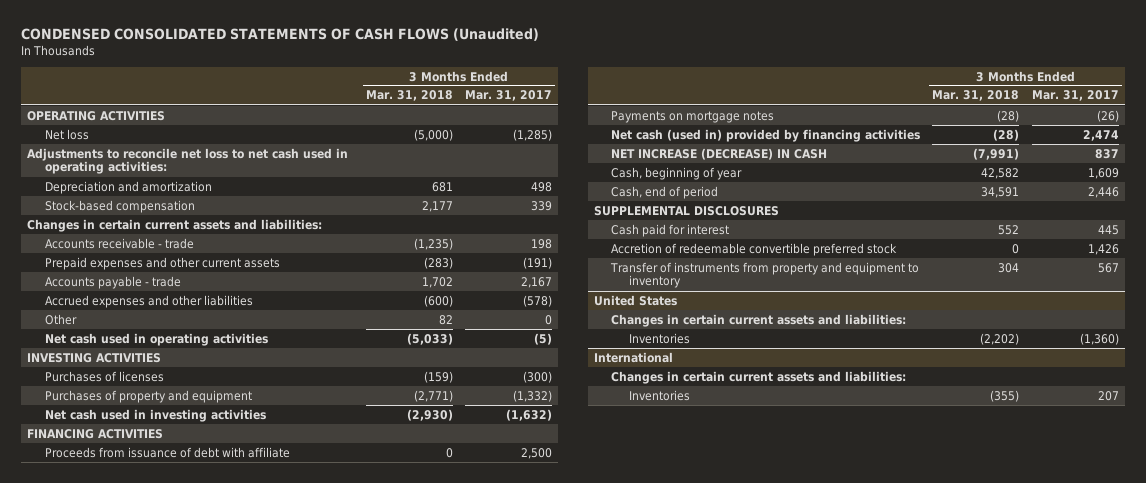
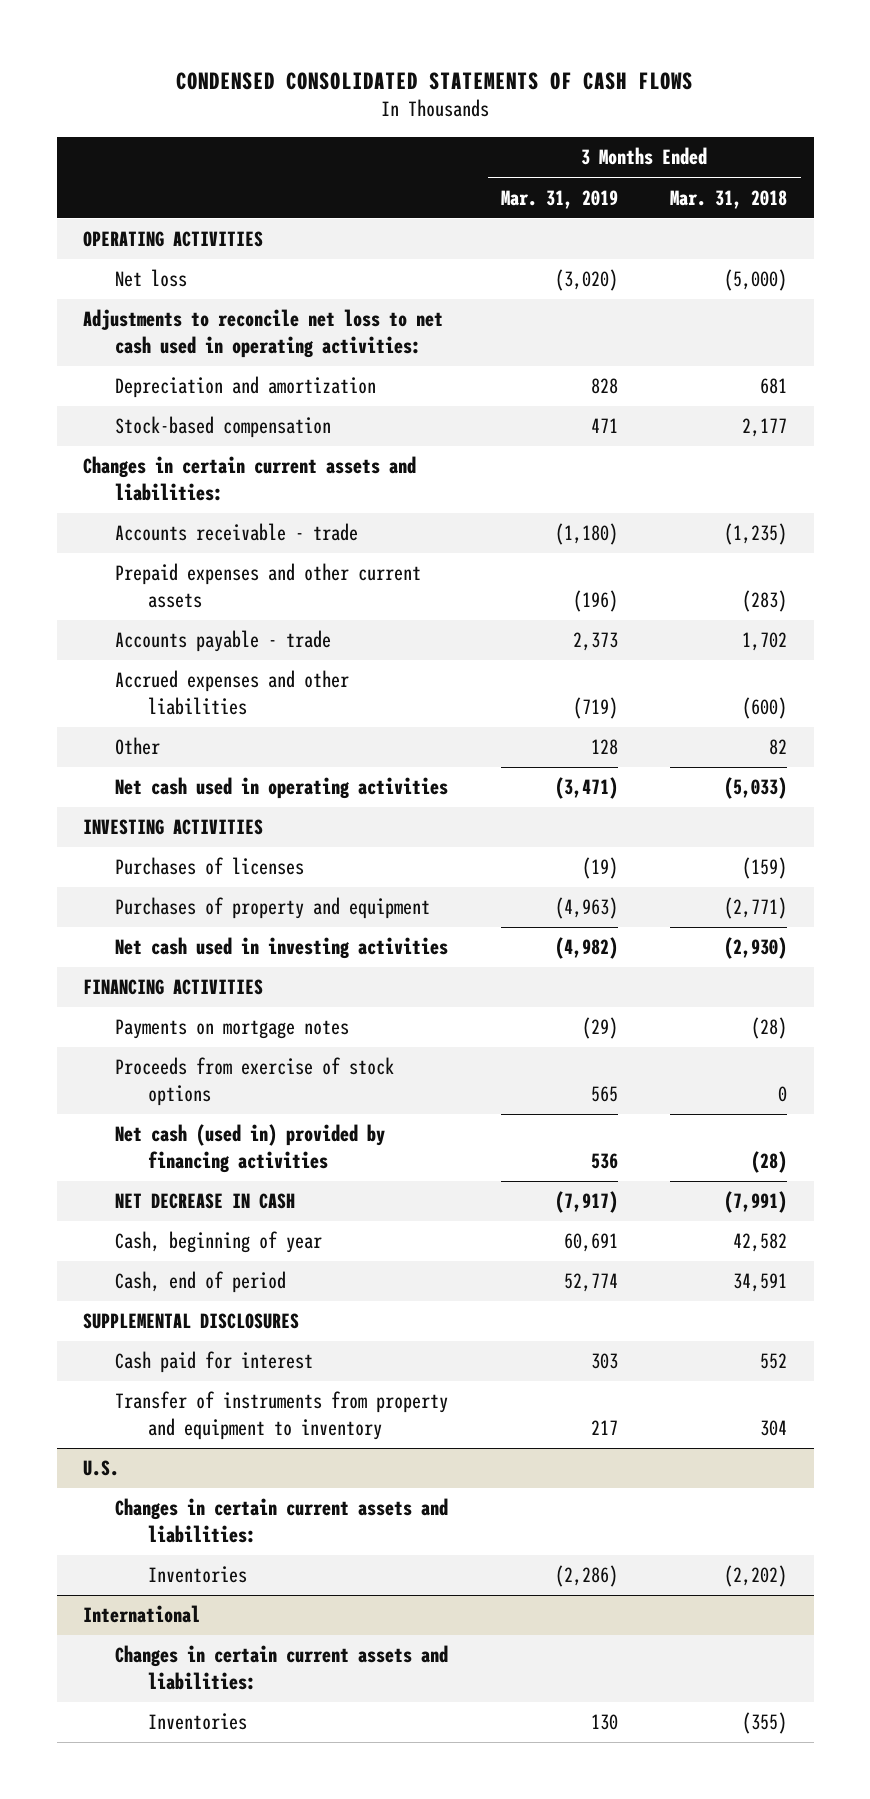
[21,28,540,42] CONDENSED CONSOLIDATED STATEMENTS OF CASH FLOWS (Unaudited) -> [176,71,694,90] CONDENSED CONSOLIDATED STATEMENTS OF CASH FLOWS
[465,90,553,102] Mar. 31, 2017 -> none
none -> [500,189,618,209] Mar. 31, 2019
[45,446,291,458] Proceeds from issuance of debt with affiliate -> none
none -> [115,1057,395,1106] Proceeds from exercise of stock options
[611,147,828,160] NET INCREASE (DECREASE) IN CASH -> [115,1193,296,1210] NET DECREASE IN CASH
[611,242,898,256] Accretion of redeemable convertible preferred stock -> none
[593,294,677,306] United States -> [82,1460,119,1477] U.S.

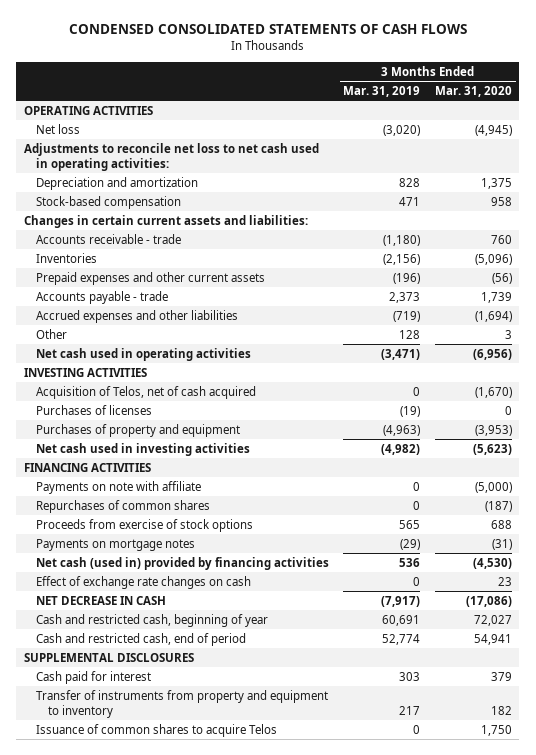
[670,189,788,209] Mar. 31, 2018 -> none
none -> [434,85,512,97] Mar. 31, 2020
none -> [35,252,97,263] Inventories
none -> [35,385,256,399] Acquisition of Telos, net of cash acquired
none -> [35,480,201,494] Payments on note with affiliate
none -> [35,499,210,513] Repurchases of common shares
[115,1019,350,1040] Payments on mortgage notes -> [35,538,195,551] Payments on mortgage notes
none -> [35,575,251,589] Effect of exchange rate changes on cash
[115,1231,323,1254] Cash, beginning of year -> [35,613,268,627] Cash and restricted cash, beginning of year
[115,1271,287,1294] Cash, end of period -> [35,632,246,646] Cash and restricted cash, end of period
[82,1460,119,1477] U.S. -> none
[115,1498,449,1543] Changes in certain current assets and liabilities: -> none
[147,1566,247,1584] Inventories -> none
[82,1605,200,1624] International -> none
[115,1645,449,1690] Changes in certain current assets and liabilities: -> none
[147,1713,247,1731] Inventories -> none
none -> [35,723,277,737] Issuance of common shares to acquire Telos

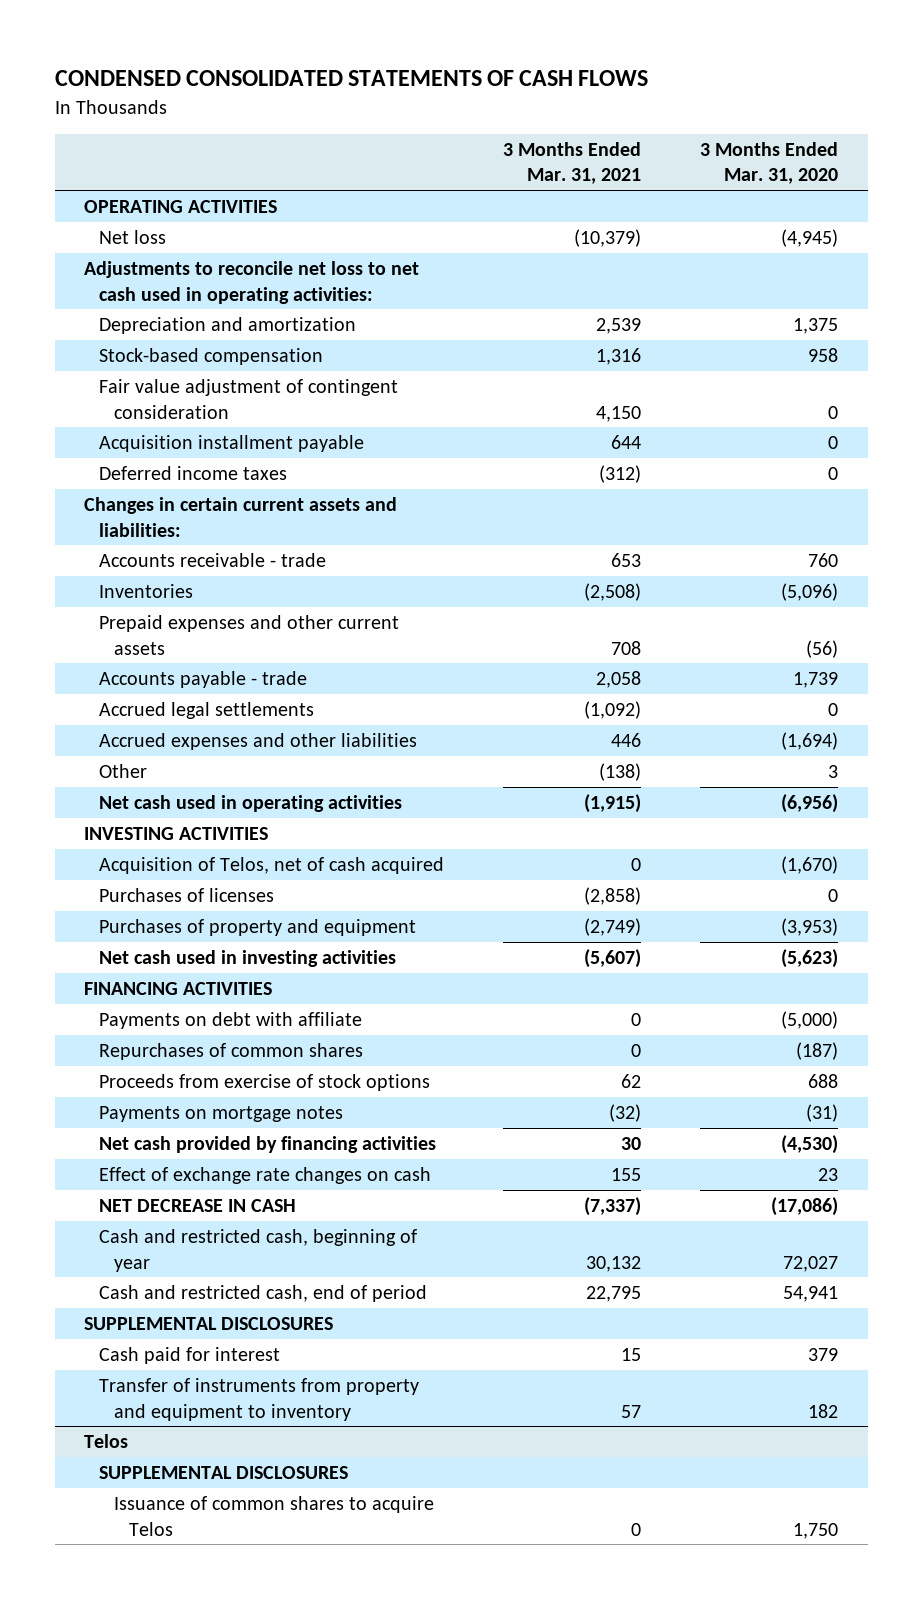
[343,85,421,97] Mar. 31, 2019 -> none
none -> [503,141,642,185] 3 Months Ended Mar. 31, 2021
none -> [99,378,399,419] Fair value adjustment of contingent consideration
none -> [99,434,365,452] Acquisition installment payable
none -> [99,465,288,480] Deferred income taxes
none -> [99,701,315,719] Accrued legal settlements
[35,480,201,494] Payments on note with affiliate -> [99,1011,363,1029] Payments on debt with affiliate
[35,556,329,570] Net cash (used in) provided by financing activities -> [99,1135,437,1153] Net cash provided by financing activities
none -> [84,1433,129,1448] Telos
none -> [99,1465,349,1479] SUPPLEMENTAL DISCLOSURES

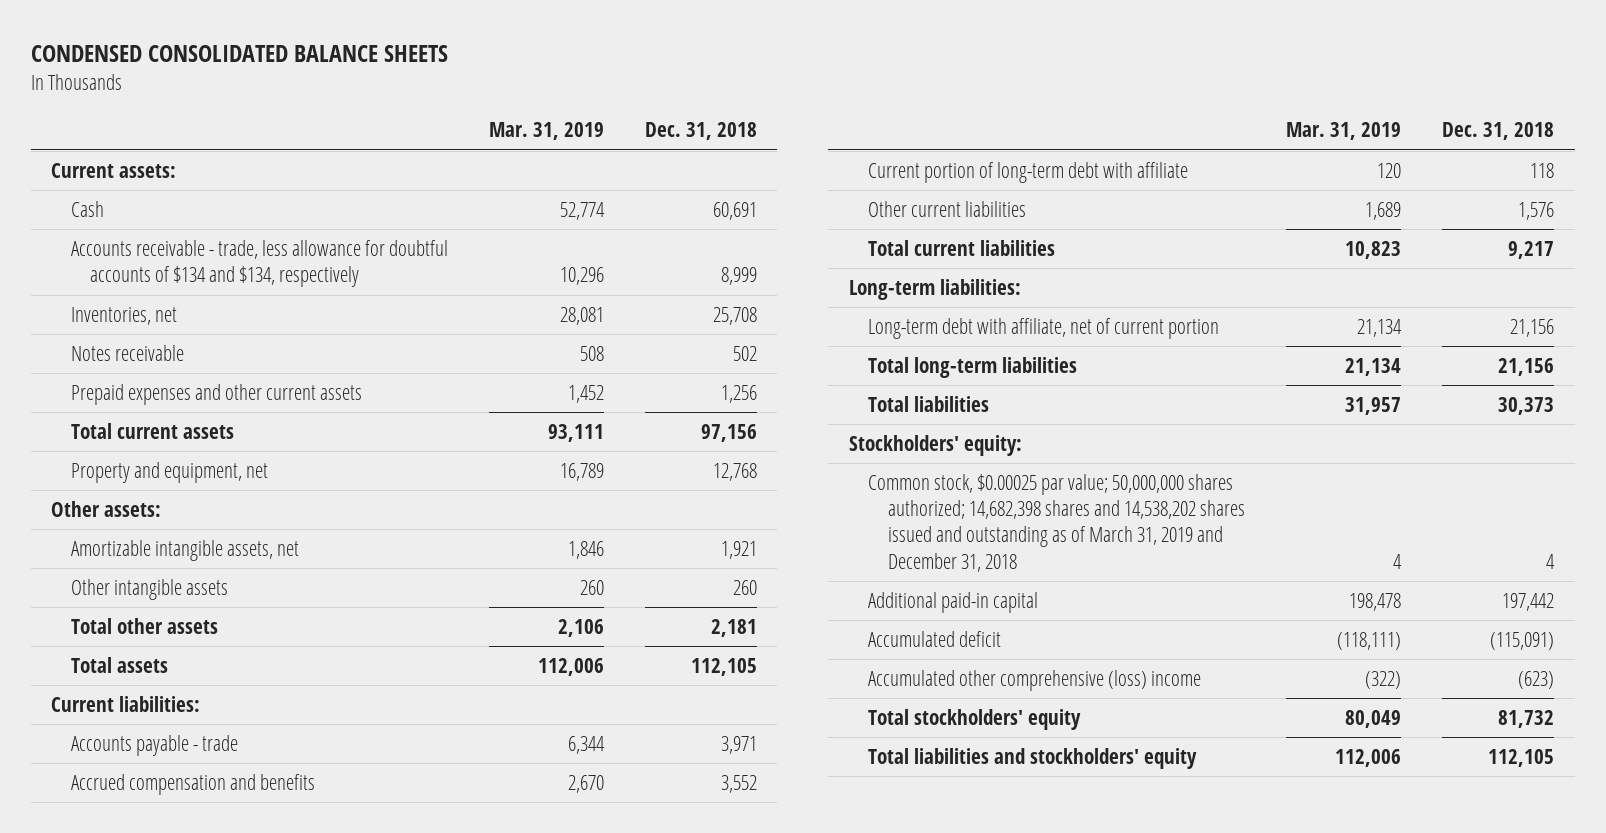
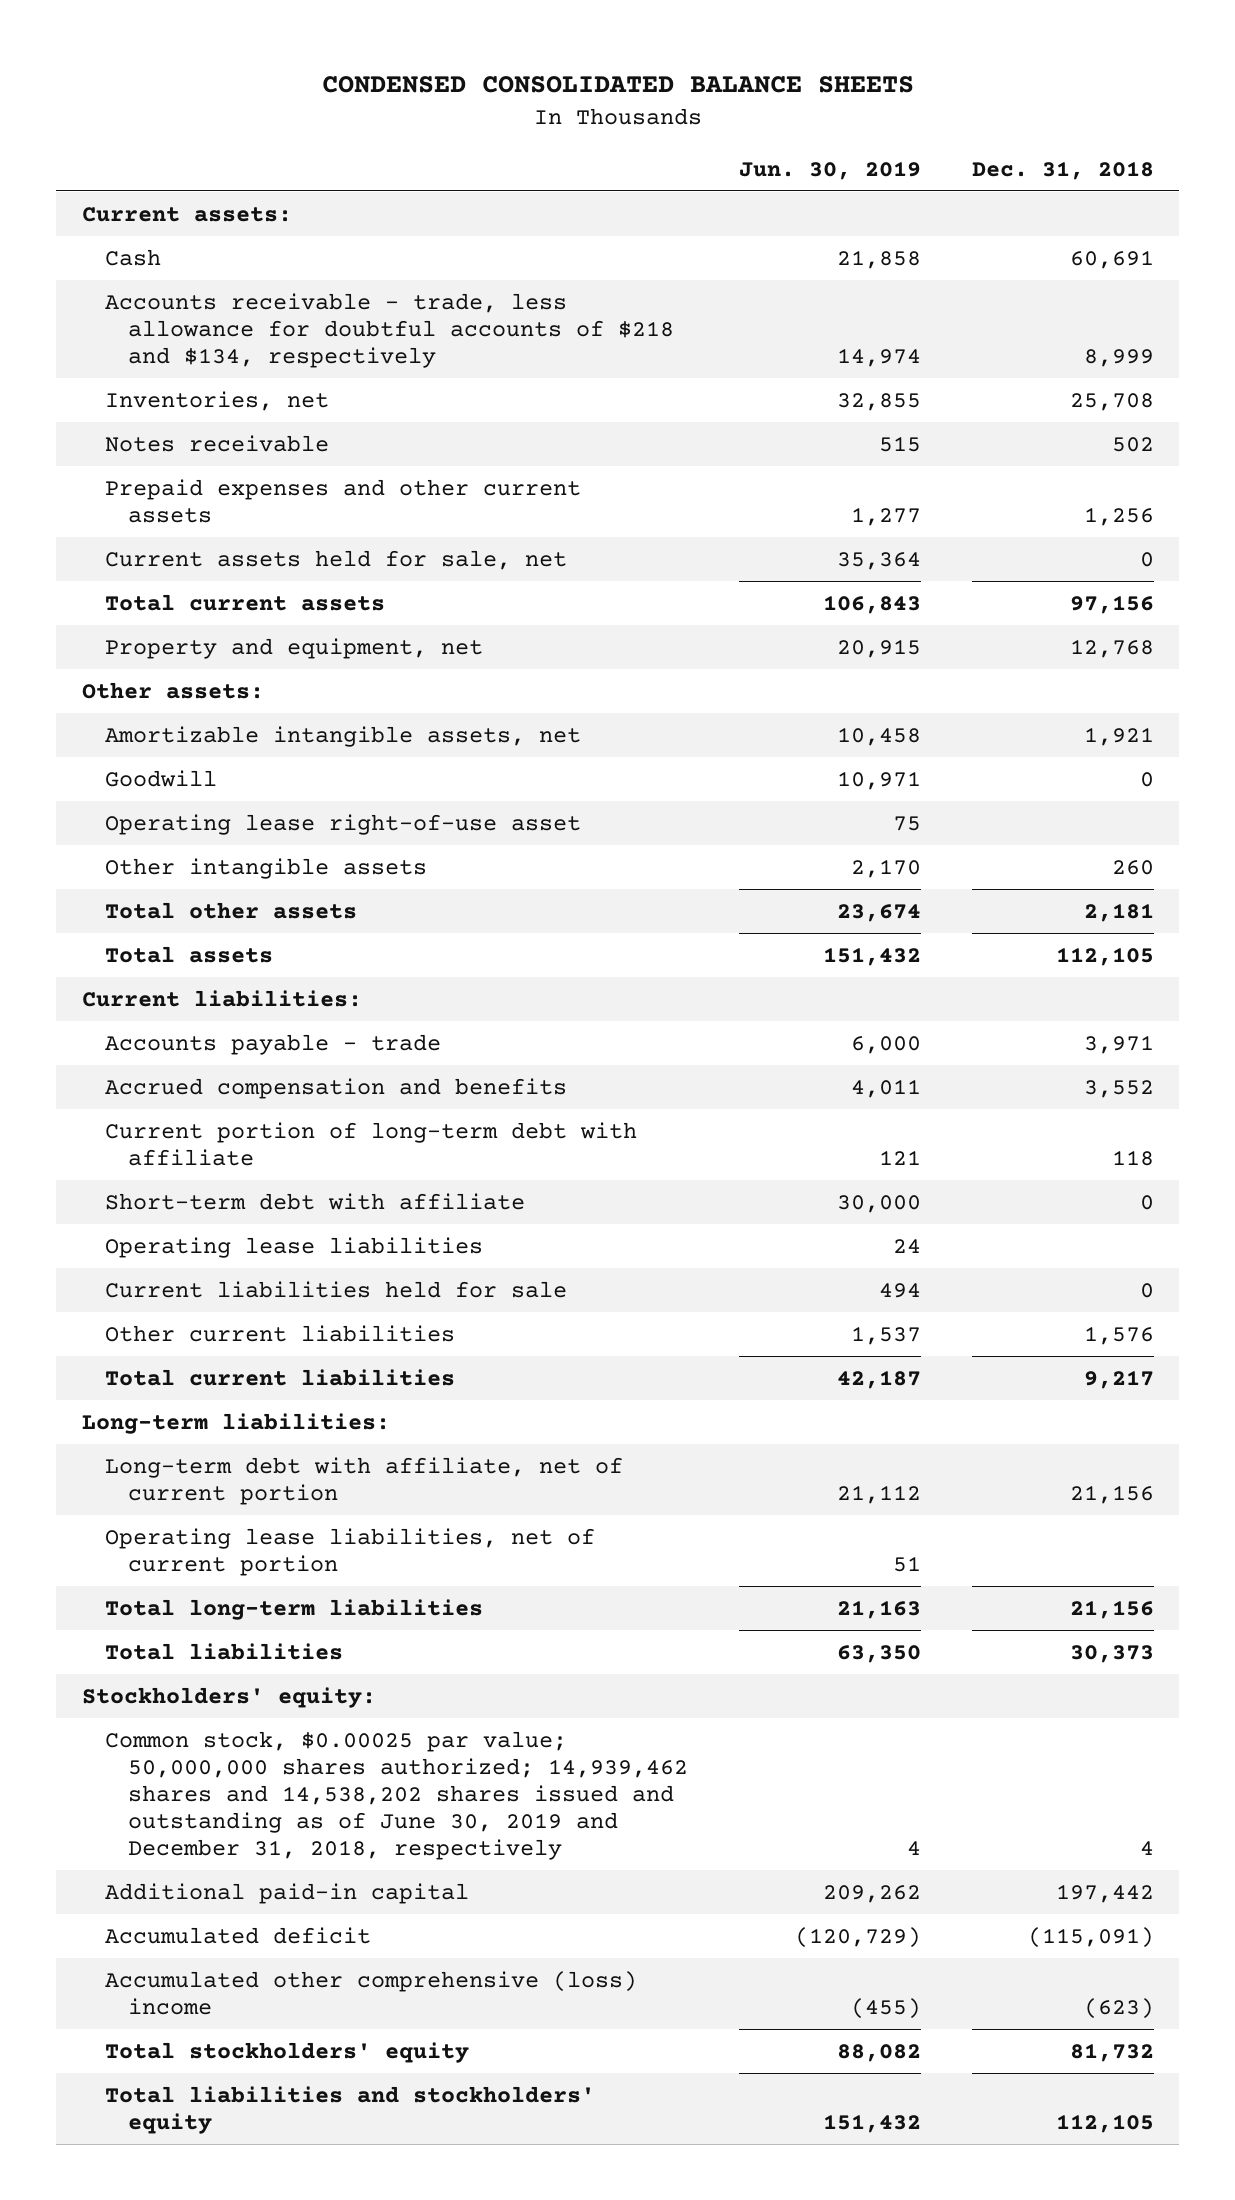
[488,122,604,141] Mar. 31, 2019 -> none
none -> [739,160,922,180] Jun. 30, 2019
[70,239,448,288] Accounts receivable - trade, less allowance for doubtful accounts of $134 and $134, respectively -> [104,292,675,368] Accounts receivable - trade, less allowance for doubtful accounts of $218 and $134, respectively
none -> [104,549,567,570] Current assets held for sale, net
none -> [104,769,217,787] Goodwill
none -> [104,813,581,835] Operating lease right-of-use asset
none -> [104,1192,525,1210] Short-term debt with affiliate
none -> [104,1236,483,1258] Operating lease liabilities
none -> [104,1280,567,1298] Current liabilities held for sale
none -> [104,1527,595,1576] Operating lease liabilities, net of current portion
[868,473,1245,572] Common stock, $0.00025 par value; 50,000,000 shares authorized; 14,682,398 shares and 14,538,202 shares issued and outstanding as of March 31, 2019 and December 31, 2018 -> [104,1730,689,1860] Common stock, $0.00025 par value; 50,000,000 shares authorized; 14,939,462 shares and 14,538,202 shares issued and outstanding as of June 30, 2019 and December 31, 2018, respectively

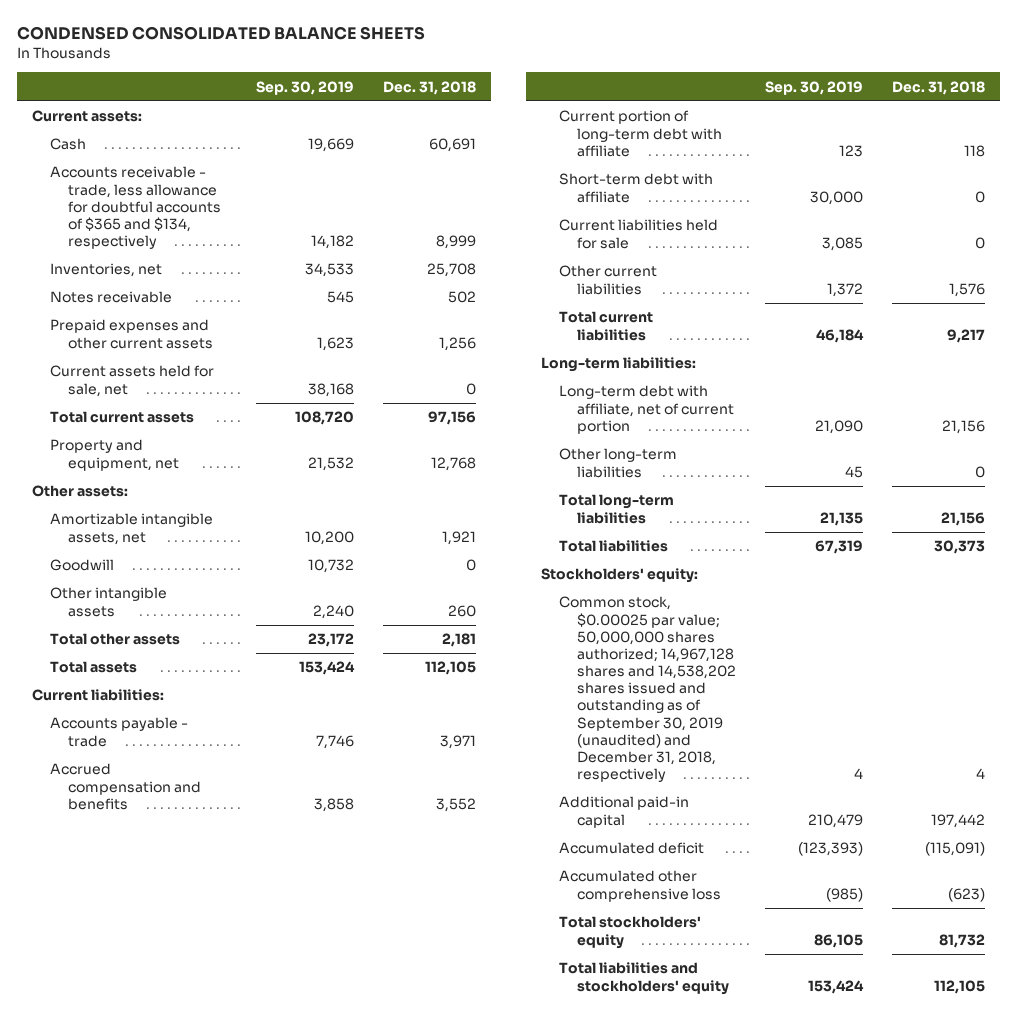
[739,160,922,180] Jun. 30, 2019 -> none
none -> [256,80,355,95] Sep. 30, 2019
[104,292,675,368] Accounts receivable - trade, less allowance for doubtful accounts of $218 and $134, respectively -> [49,166,221,250] Accounts receivable - trade, less allowance for doubtful accounts of $365 and $134, respectively
[104,813,581,835] Operating lease right-of-use asset -> none
[104,1236,483,1258] Operating lease liabilities -> none
[104,1527,595,1576] Operating lease liabilities, net of current portion -> none
none -> [558,448,677,478] Other long-term liabilities
[104,1730,689,1860] Common stock, $0.00025 par value; 50,000,000 shares authorized; 14,939,462 shares and 14,538,202 shares issued and outstanding as of June 30, 2019 and December 31, 2018, respectively -> [558,596,736,783] Common stock, $0.00025 par value; 50,000,000 shares authorized; 14,967,128 shares and 14,538,202 shares issued and outstanding as of September 30, 2019 (unaudited) and December 31, 2018, respectively
[104,1970,637,2015] Accumulated other comprehensive (loss) income -> [558,870,721,902] Accumulated other comprehensive loss

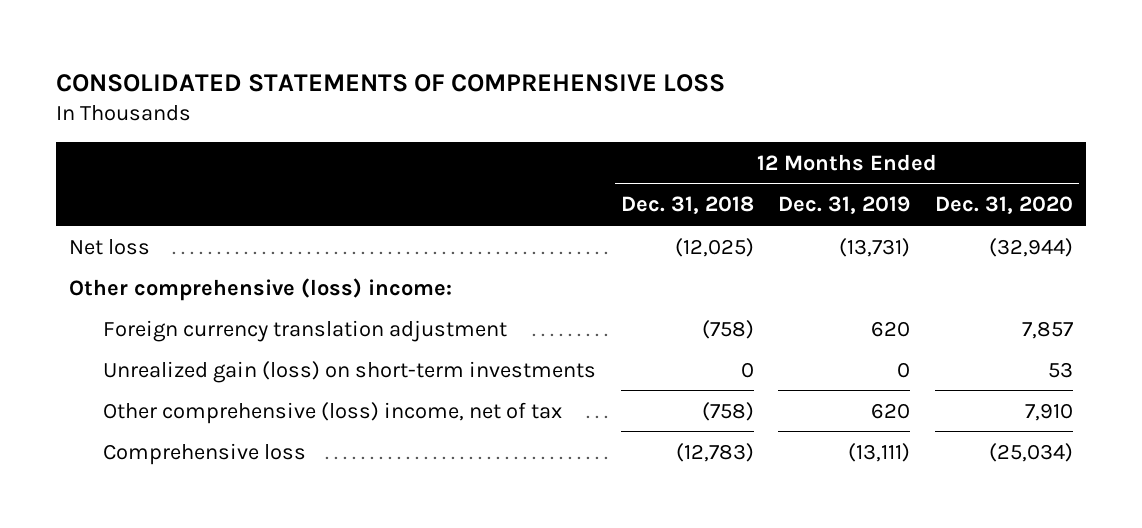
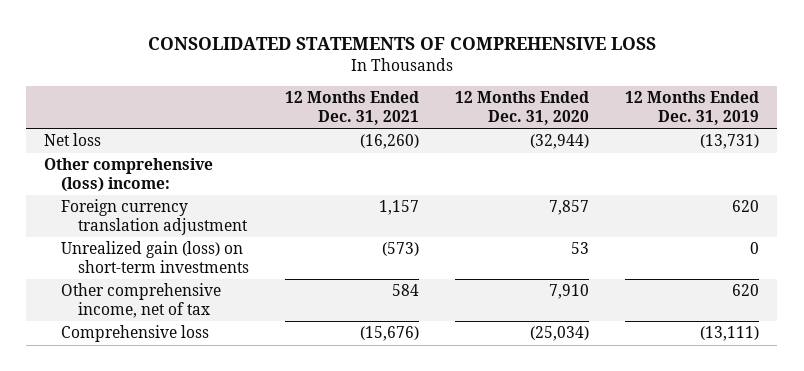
[620,196,754,215] Dec. 31, 2018 -> none
none -> [285,91,420,125] 12 Months Ended Dec. 31, 2021
[103,401,563,424] Other comprehensive (loss) income, net of tax -> [61,283,222,318] Other comprehensive income, net of tax

